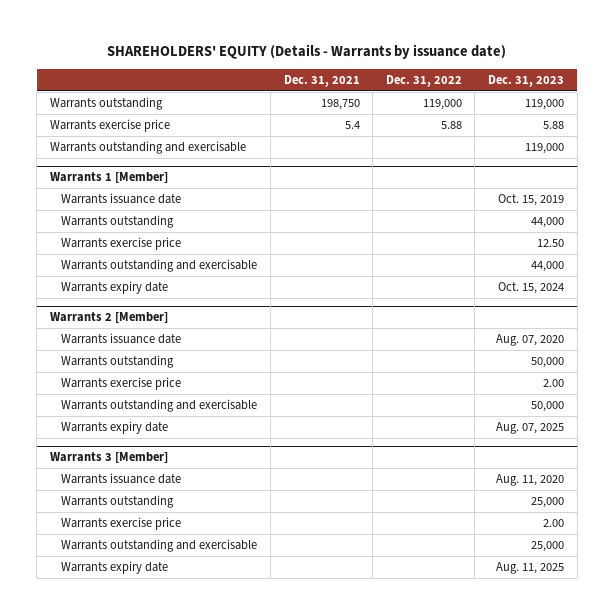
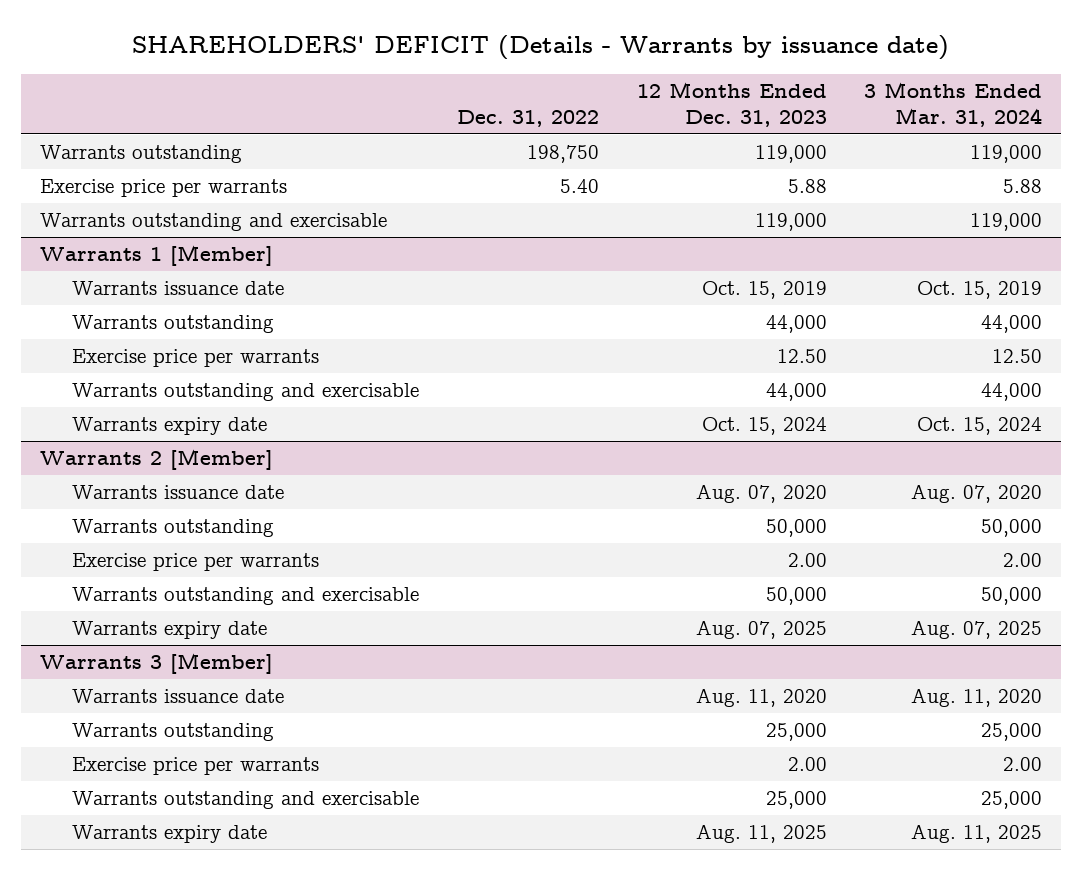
[106,44,506,60] SHAREHOLDERS' EQUITY (Details - Warrants by issuance date) -> [132,35,950,61] SHAREHOLDERS' DEFICIT (Details - Warrants by issuance date)
[283,74,360,87] Dec. 31, 2021 -> none
[487,74,564,87] Dec. 31, 2023 -> none
none -> [636,82,827,128] 12 Months Ended Dec. 31, 2023
none -> [864,82,1043,128] 3 Months Ended Mar. 31, 2024
[422,99,462,111] 119,000 -> [526,144,599,163] 198,750
[49,119,170,133] Warrants exercise price -> [40,178,288,197] Exercise price per warrants
[440,121,462,130] 5.88 -> [559,178,599,193] 5.40
[61,237,182,251] Warrants exercise price -> [71,348,319,367] Exercise price per warrants
[61,377,182,391] Warrants exercise price -> [71,552,319,571] Exercise price per warrants
[61,517,182,531] Warrants exercise price -> [71,756,319,775] Exercise price per warrants

